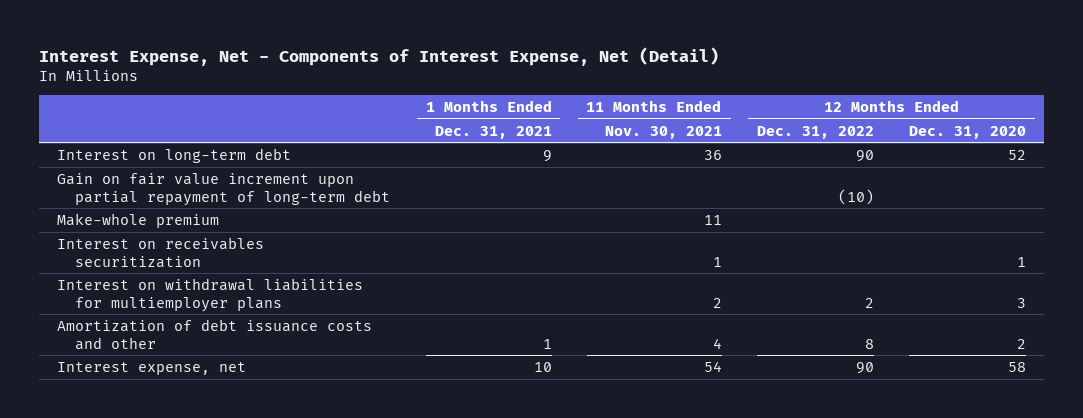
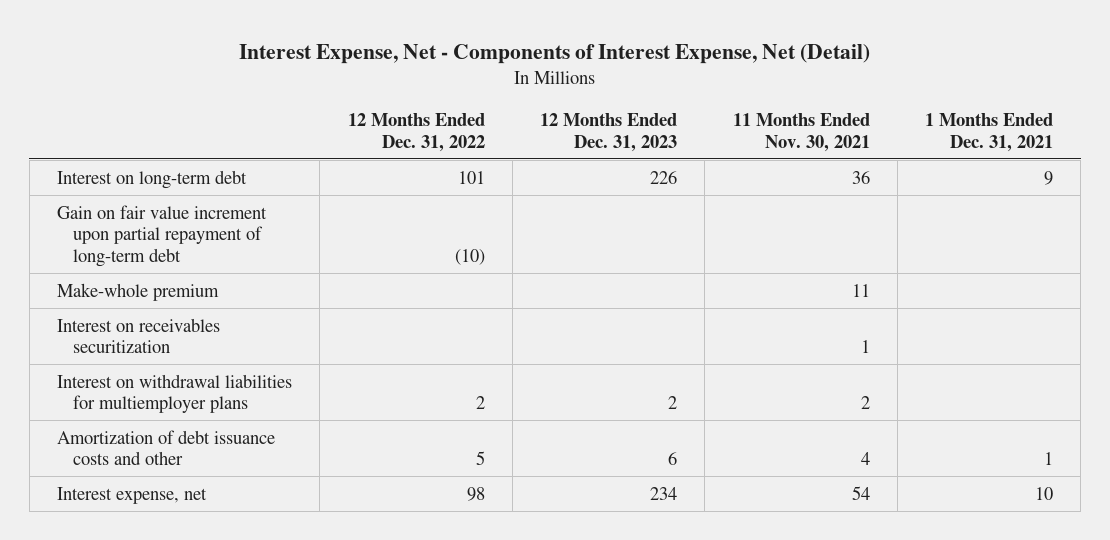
[909,125,1027,139] Dec. 31, 2020 -> none
none -> [540,113,678,152] 12 Months Ended Dec. 31, 2023
[856,149,875,162] 90 -> [457,170,485,184] 101
[865,338,875,349] 8 -> [475,451,485,466] 5
[856,361,875,374] 90 -> [466,486,485,501] 98

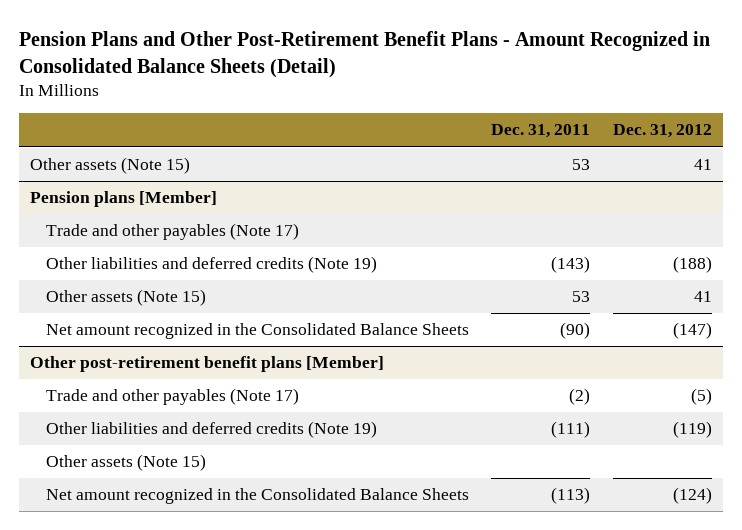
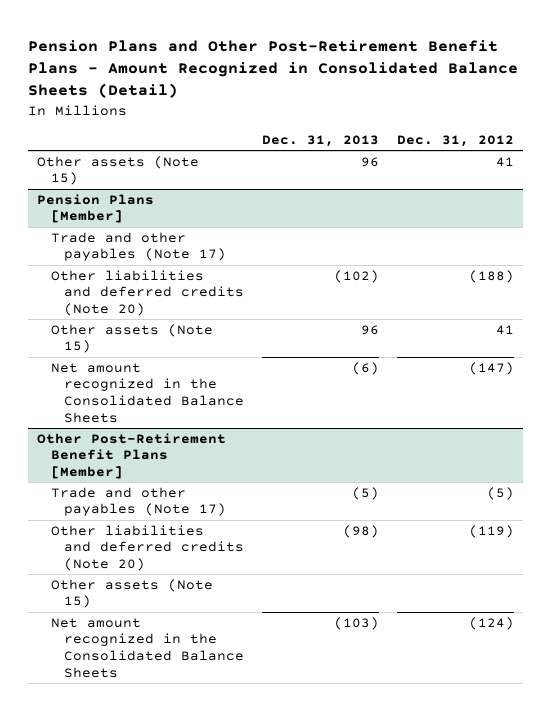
[491,124,591,139] Dec. 31, 2011 -> none
none -> [262,134,380,147] Dec. 31, 2013
[30,191,218,208] Pension plans [Member] -> [37,193,155,224] Pension Plans [Member]
[45,256,377,274] Other liabilities and deferred credits (Note 19) -> [50,269,244,317] Other liabilities and deferred credits (Note 20)
[30,356,385,373] Other post-retirement benefit plans [Member] -> [37,432,227,480] Other Post-Retirement Benefit Plans [Member]
[45,421,377,439] Other liabilities and deferred credits (Note 19) -> [50,524,244,572] Other liabilities and deferred credits (Note 20)

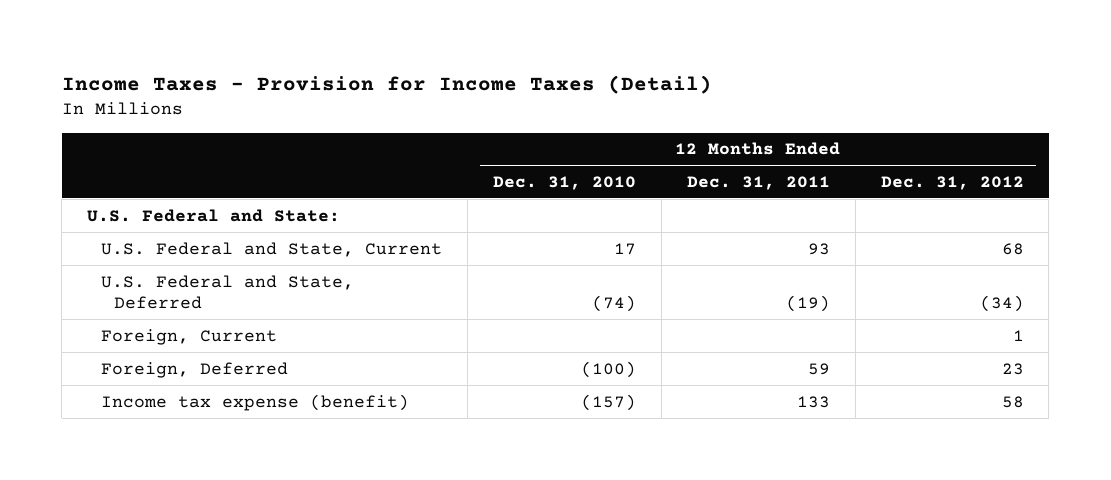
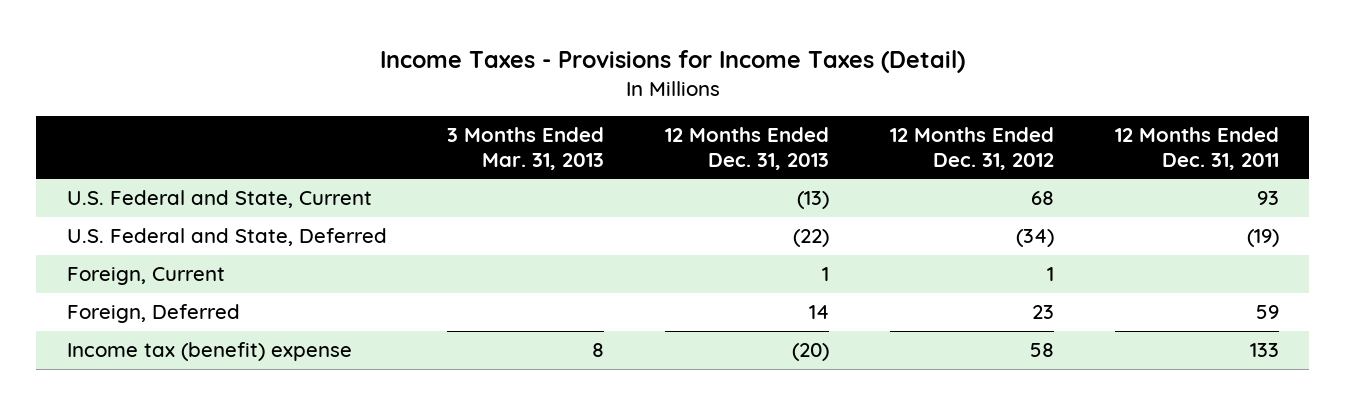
[61,75,712,95] Income Taxes - Provision for Income Taxes (Detail) -> [379,50,965,74] Income Taxes - Provisions for Income Taxes (Detail)
[492,175,636,190] Dec. 31, 2010 -> none
none -> [447,127,605,170] 3 Months Ended Mar. 31, 2013
none -> [665,127,830,170] 12 Months Ended Dec. 31, 2013
[87,208,341,222] U.S. Federal and State: -> none
[100,393,409,411] Income tax expense (benefit) -> [66,342,352,362] Income tax (benefit) expense

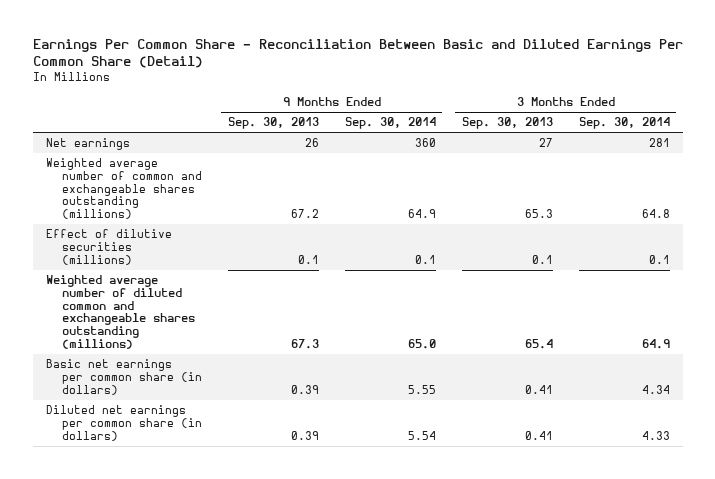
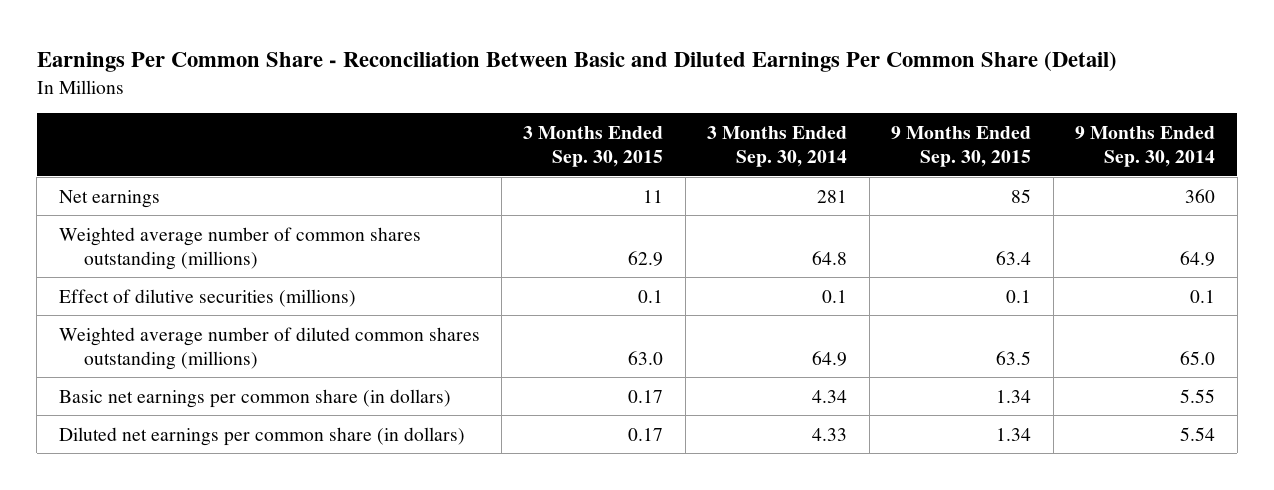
[227,117,319,130] Sep. 30, 2013 -> none
[461,117,553,130] Sep. 30, 2013 -> none
none -> [523,125,664,167] 3 Months Ended Sep. 30, 2015
none -> [891,125,1032,167] 9 Months Ended Sep. 30, 2015
[45,158,202,220] Weighted average number of common and exchangeable shares outstanding (millions) -> [58,226,421,270] Weighted average number of common shares outstanding (millions)
[45,275,195,349] Weighted average number of diluted common and exchangeable shares outstanding (millions) -> [58,326,480,370] Weighted average number of diluted common shares outstanding (millions)

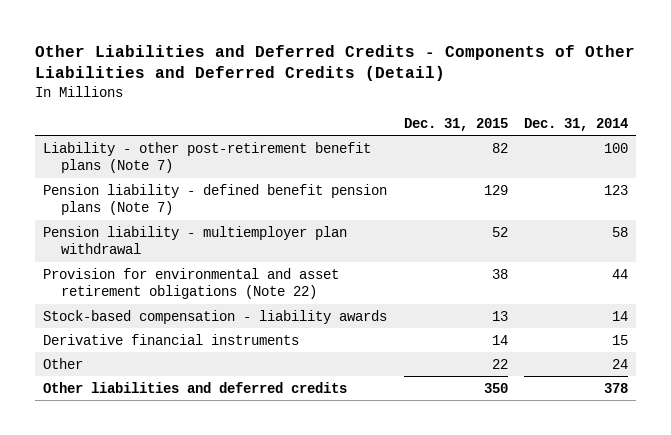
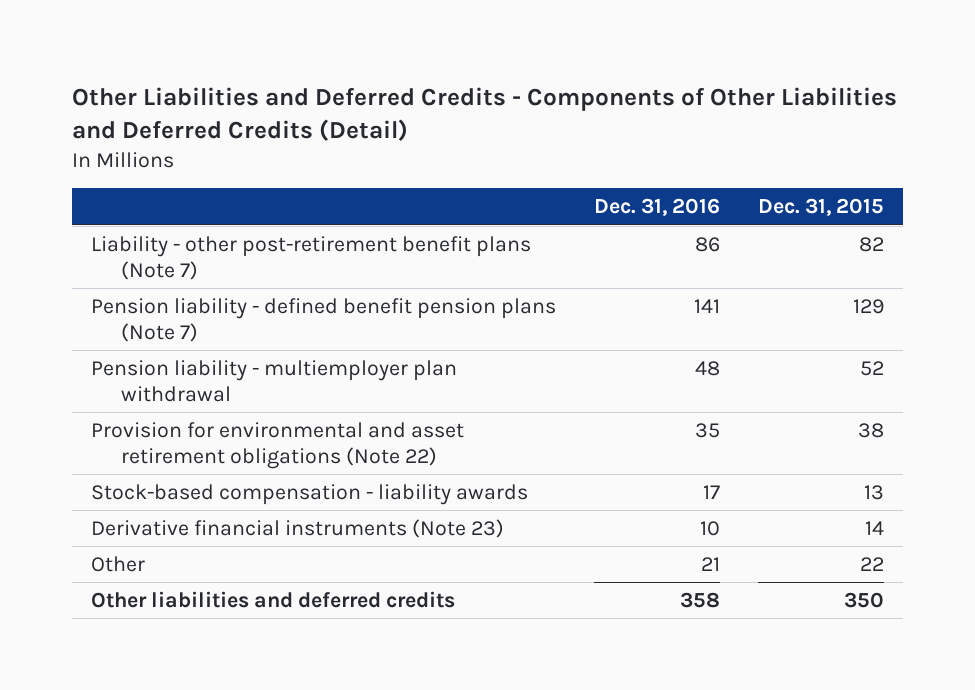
[523,117,628,131] Dec. 31, 2014 -> none
none -> [594,198,721,217] Dec. 31, 2016
[43,333,300,345] Derivative financial instruments -> [91,518,505,538] Derivative financial instruments (Note 23)

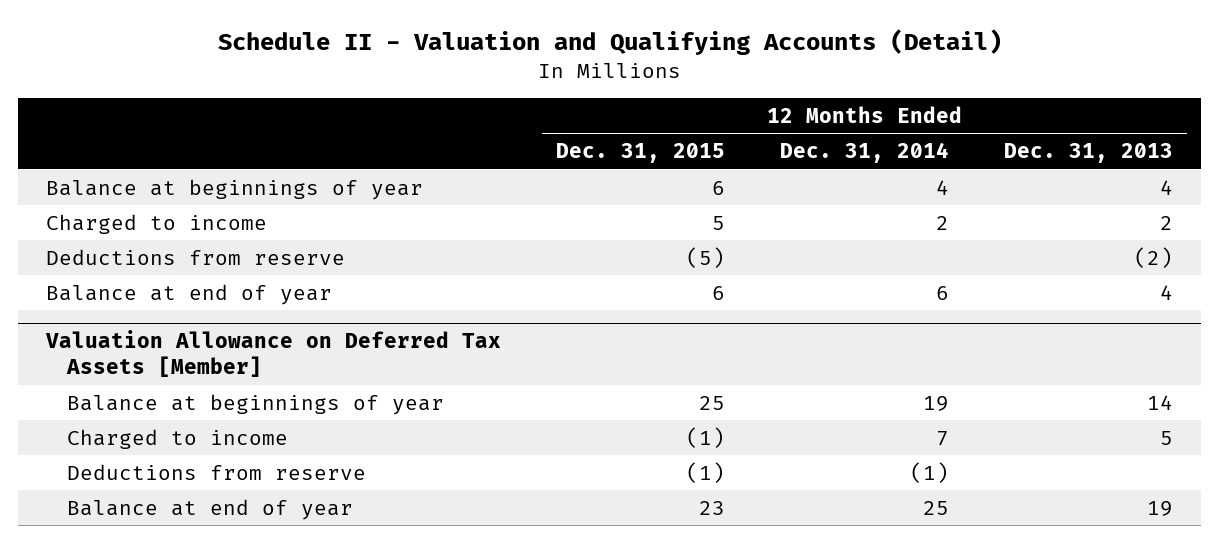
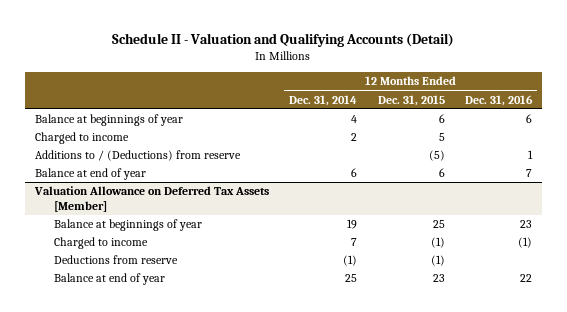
[1004,143,1174,164] Dec. 31, 2013 -> none
none -> [464,94,533,106] Dec. 31, 2016
[45,248,345,265] Deductions from reserve -> [35,150,242,162] Additions to / (Deductions) from reserve

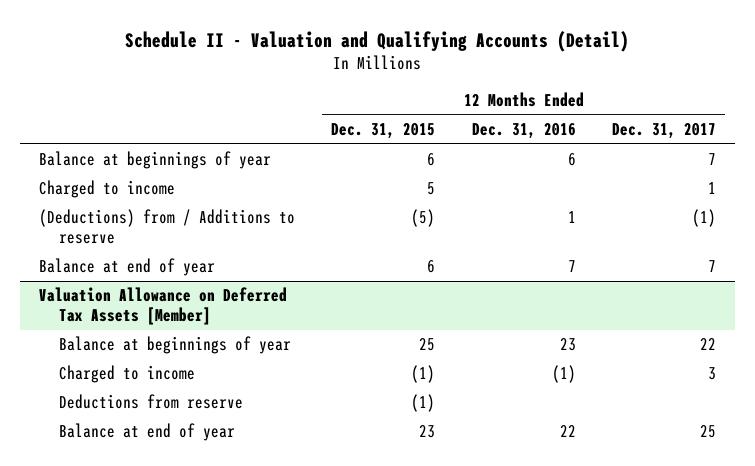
[289,94,358,106] Dec. 31, 2014 -> none
none -> [612,123,717,140] Dec. 31, 2017
[35,150,242,162] Additions to / (Deductions) from reserve -> [38,209,295,245] (Deductions) from / Additions to reserve

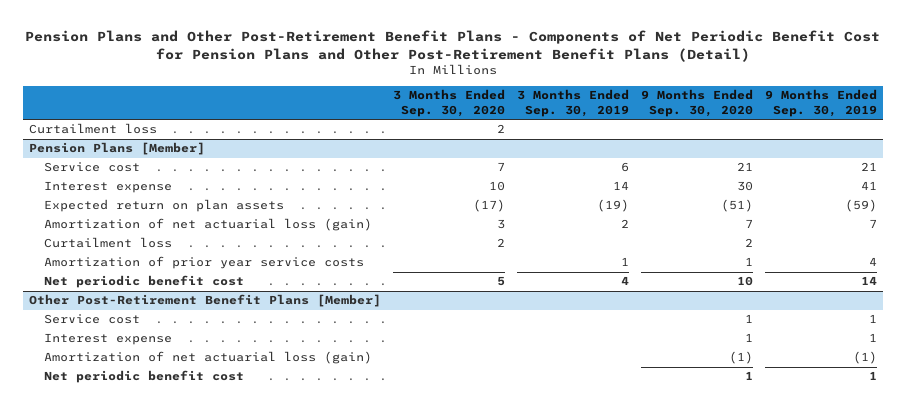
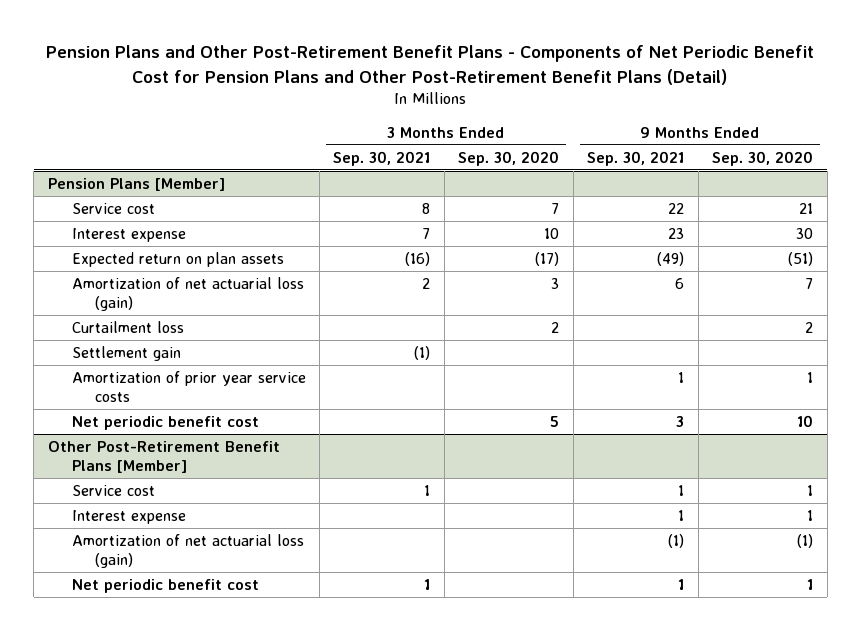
[516,89,629,118] 3 Months Ended Sep. 30, 2019 -> none
[764,89,877,118] 9 Months Ended Sep. 30, 2019 -> none
none -> [333,150,431,166] Sep. 30, 2021
none -> [587,150,685,166] Sep. 30, 2021
[29,123,158,135] Curtailment loss -> none
none -> [71,345,181,361] Settlement gain

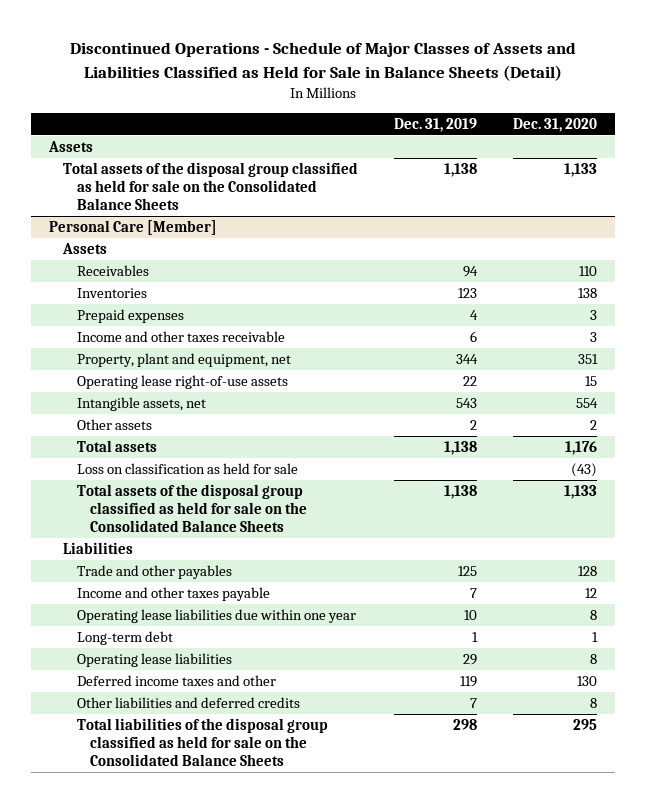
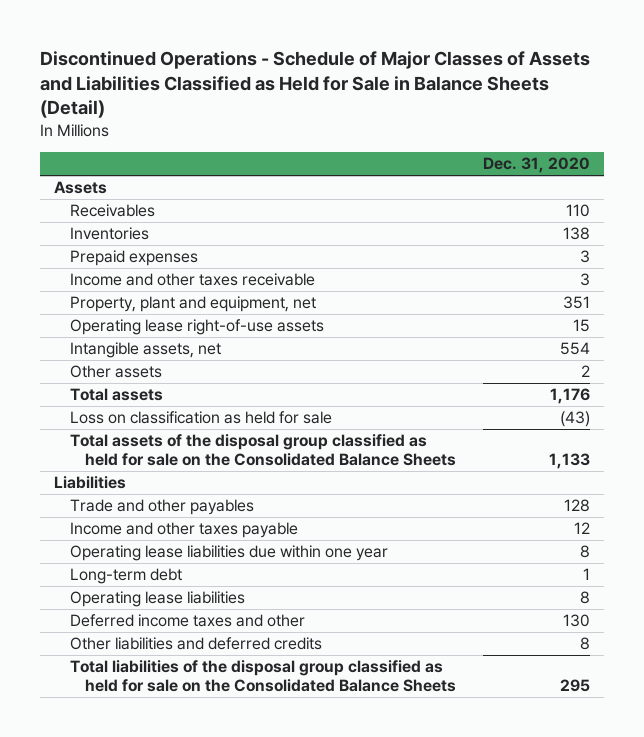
[393,117,477,132] Dec. 31, 2019 -> none
[62,162,358,211] Total assets of the disposal group classified as held for sale on the Consolidated Balance Sheets -> none
[49,220,218,236] Personal Care [Member] -> none
[61,243,107,255] Assets -> none

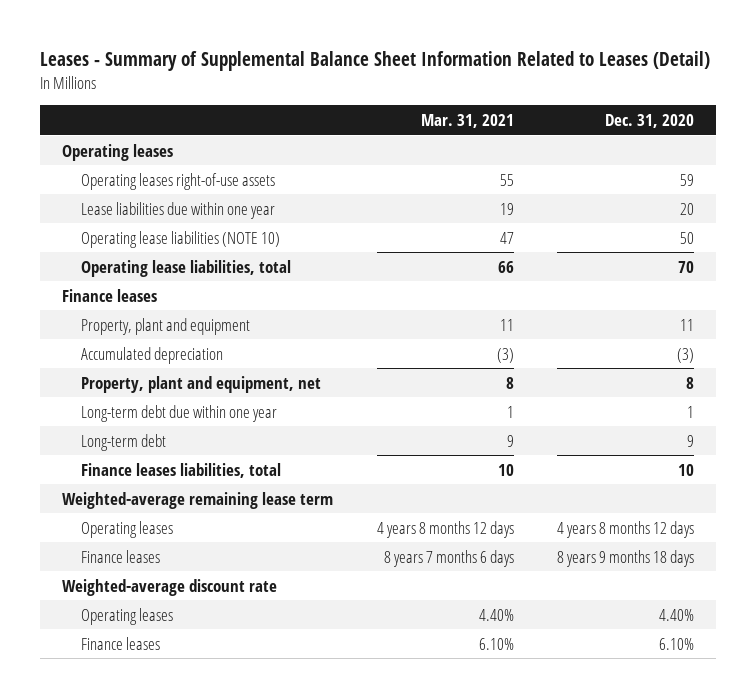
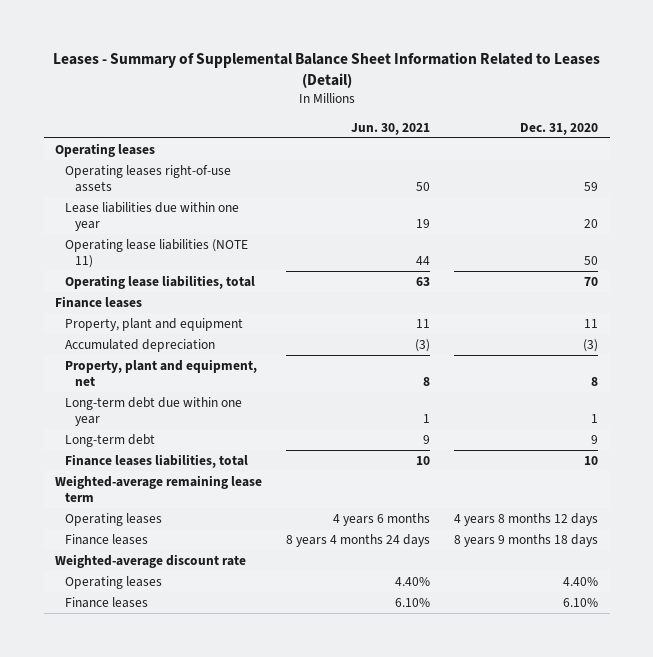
[420,113,514,128] Mar. 31, 2021 -> none
none -> [351,122,431,135] Jun. 30, 2021
[80,230,280,248] Operating lease liabilities (NOTE 10) -> [65,238,249,269] Operating lease liabilities (NOTE 11)

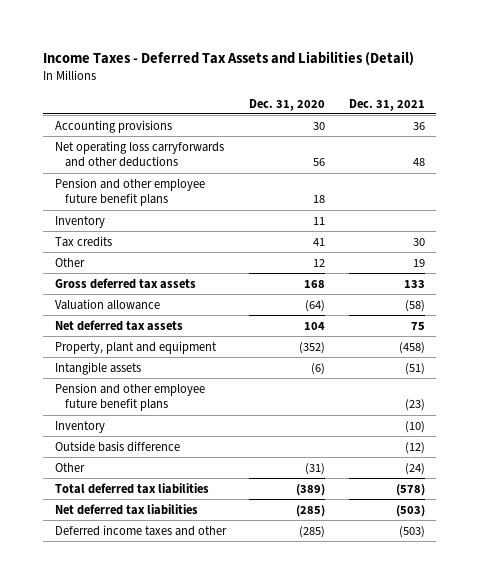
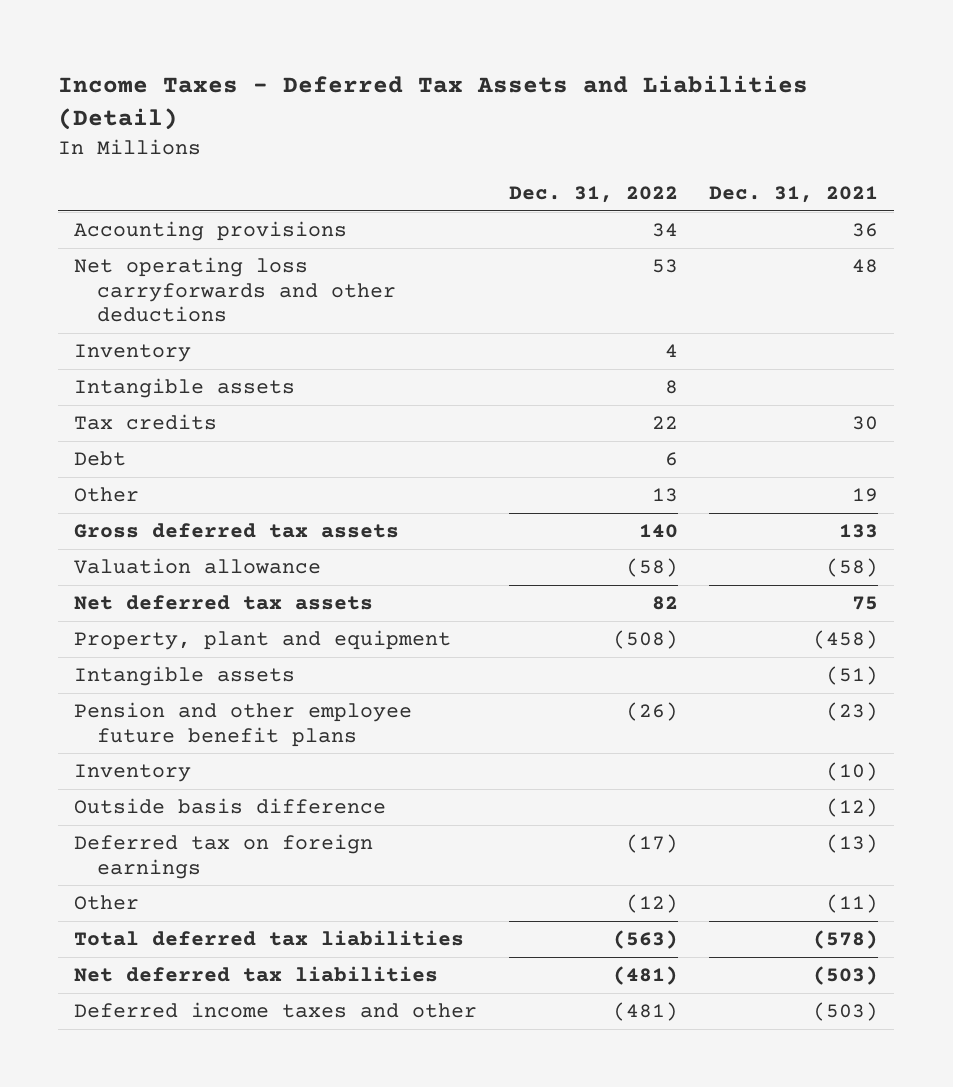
[249,98,326,111] Dec. 31, 2020 -> none
none -> [508,186,678,204] Dec. 31, 2022
[54,177,205,207] Pension and other employee future benefit plans -> none
none -> [74,377,296,398] Intangible assets
none -> [74,450,127,466] Debt
none -> [74,833,374,879] Deferred tax on foreign earnings
[404,462,425,475] (24) -> [826,893,879,913] (11)

